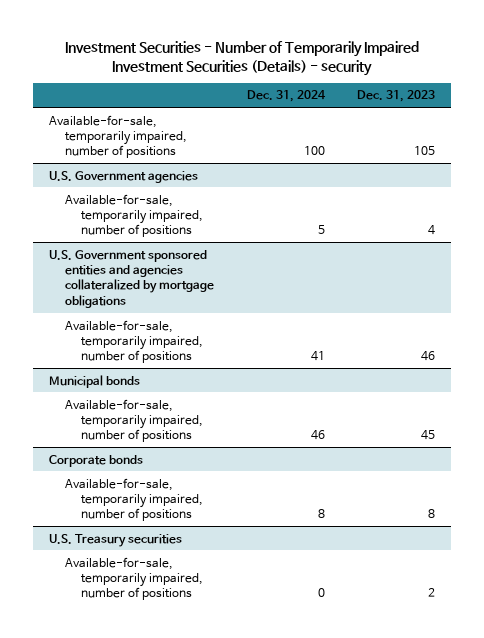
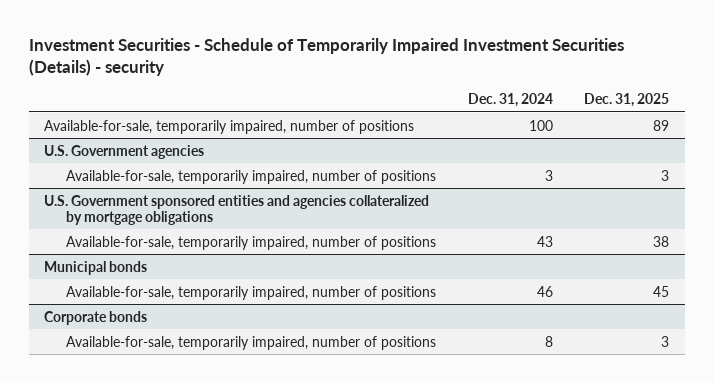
[65,40,420,76] Investment Securities - Number of Temporarily Impaired Investment Securities (Details) - security -> [28,37,624,76] Investment Securities - Schedule of Temporarily Impaired Investment Securities (Details) - security
[357,90,436,103] Dec. 31, 2023 -> none
none -> [584,93,670,108] Dec. 31, 2025
[317,225,325,235] 5 -> [544,169,553,181] 3
[310,351,325,362] 41 -> [536,235,553,247] 43
[49,533,183,547] U.S. Treasury securities -> none
[65,556,204,601] Available-for-sale, temporarily impaired, number of positions -> none

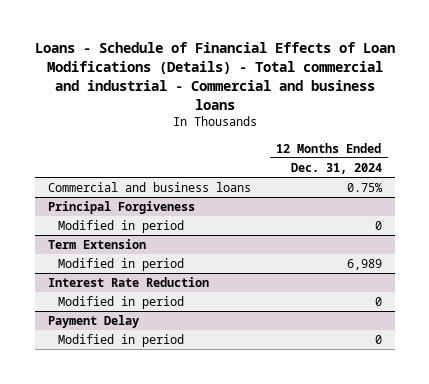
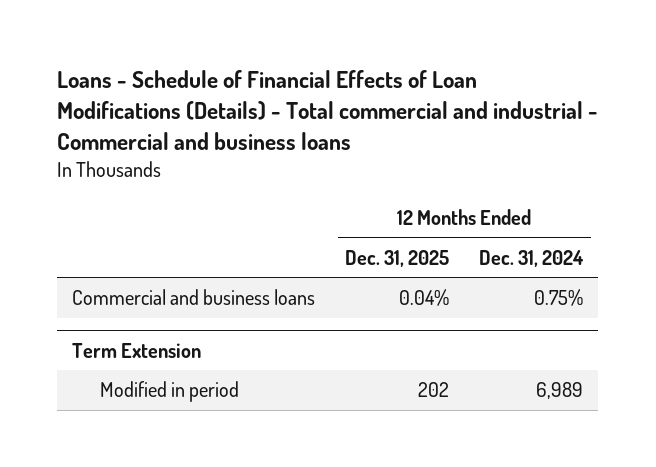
none -> [345,249,450,267] Dec. 31, 2025
[47,200,195,214] Principal Forgiveness -> none
[58,219,185,233] Modified in period -> none
[47,276,209,287] Interest Rate Reduction -> none
[58,295,185,309] Modified in period -> none
[47,314,139,328] Payment Delay -> none
[58,333,185,347] Modified in period -> none

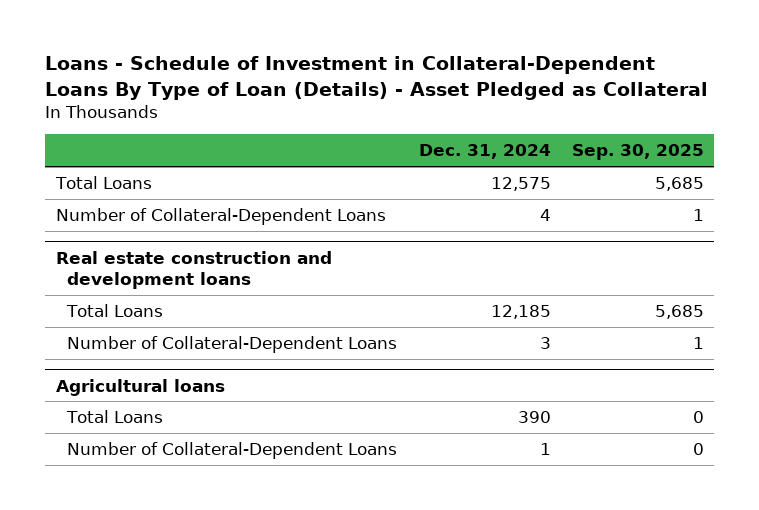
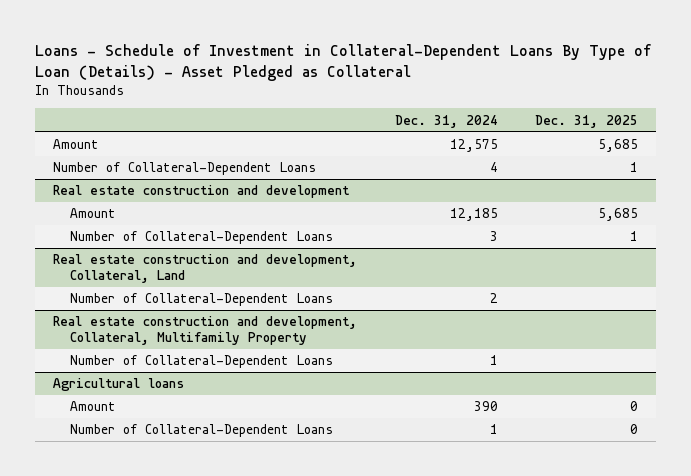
[571,144,704,161] Sep. 30, 2025 -> none
none -> [534,114,638,128] Dec. 31, 2025
[54,175,152,189] Total Loans -> [53,139,100,150] Amount
[55,250,332,289] Real estate construction and development loans -> [53,185,351,199] Real estate construction and development
[66,303,164,317] Total Loans -> [69,208,116,219] Amount
none -> [53,254,358,284] Real estate construction and development, Collateral, Land
none -> [69,293,333,307] Number of Collateral-Dependent Loans
none -> [53,316,358,346] Real estate construction and development, Collateral, Multifamily Property
none -> [69,355,333,369] Number of Collateral-Dependent Loans
[66,409,164,423] Total Loans -> [69,401,116,412] Amount

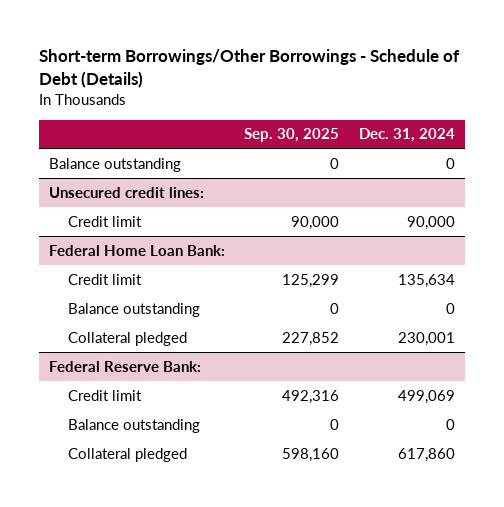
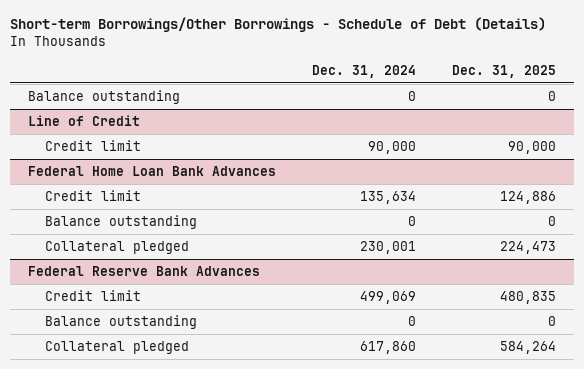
[244,128,340,143] Sep. 30, 2025 -> none
none -> [451,64,556,78] Dec. 31, 2025
[48,186,204,198] Unsecured credit lines: -> [27,114,140,126] Line of Credit
[48,244,225,256] Federal Home Loan Bank: -> [27,165,276,176] Federal Home Loan Bank Advances
[48,360,201,372] Federal Reserve Bank: -> [27,265,260,276] Federal Reserve Bank Advances

